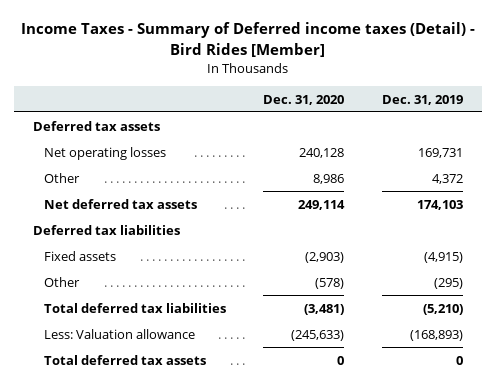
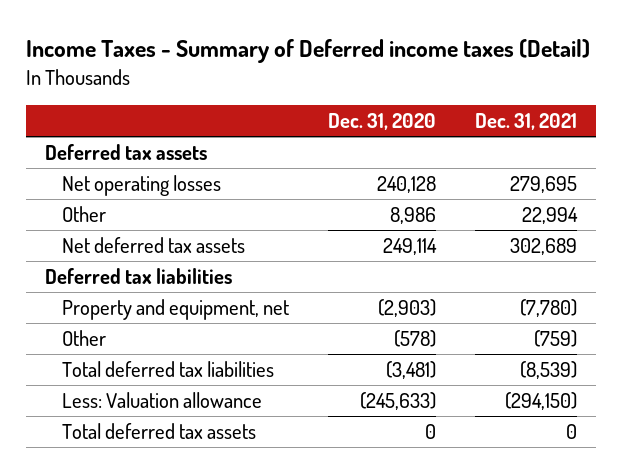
[21,22,476,57] Income Taxes - Summary of Deferred income taxes (Detail) - Bird Rides [Member] -> [25,39,590,64] Income Taxes - Summary of Deferred income taxes (Detail)
[382,94,464,105] Dec. 31, 2019 -> none
none -> [474,113,577,131] Dec. 31, 2021
[43,250,116,261] Fixed assets -> [61,298,289,320] Property and equipment, net

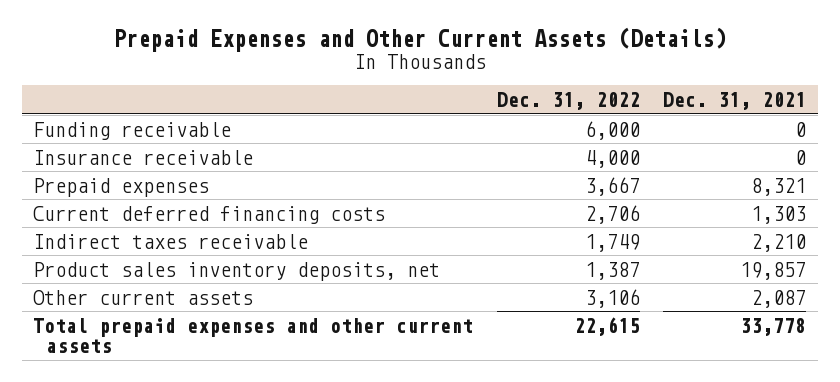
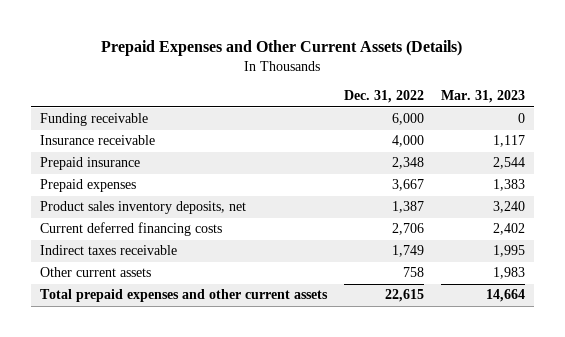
[663,91,807,110] Dec. 31, 2021 -> none
none -> [441,90,526,104] Mar. 31, 2023
none -> [39,157,140,171] Prepaid insurance
[33,261,441,281] Product sales inventory deposits, net -> [39,201,246,215] Product sales inventory deposits, net
[584,288,640,308] 3,106 -> [402,267,424,278] 758

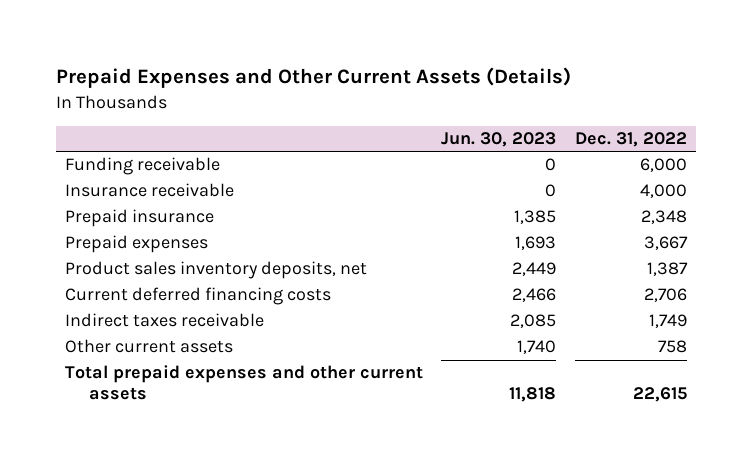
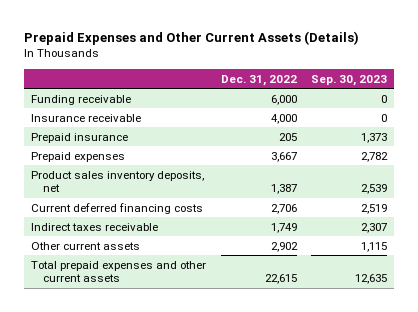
[441,132,557,148] Jun. 30, 2023 -> none
none -> [311,74,388,86] Sep. 30, 2023
[640,210,687,225] 2,348 -> [278,132,297,141] 205
[657,340,687,354] 758 -> [270,241,298,252] 2,902

